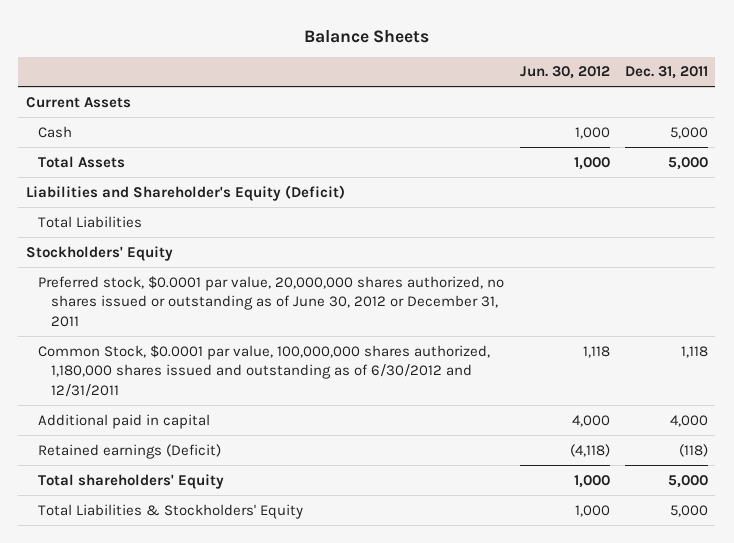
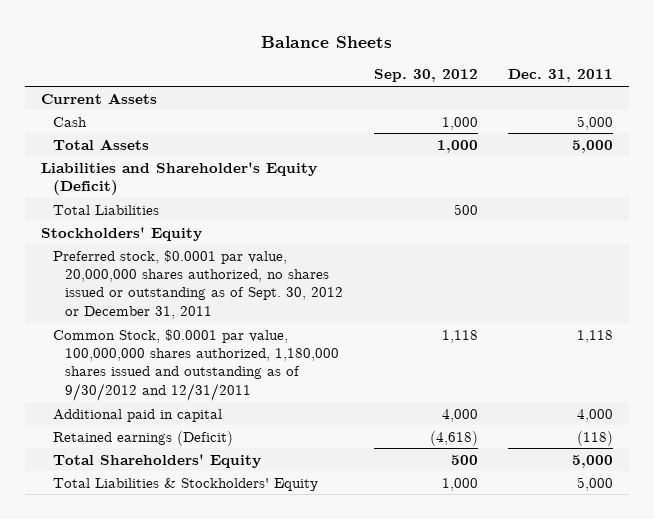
[519,66,610,80] Jun. 30, 2012 -> none
none -> [373,69,478,83] Sep. 30, 2012
[38,275,505,327] Preferred stock, $0.0001 par value, 20,000,000 shares authorized, no shares issued or outstanding as of June 30, 2012 or December 31, 2011 -> [52,249,344,319] Preferred stock, $0.0001 par value, 20,000,000 shares authorized, no shares issued or outstanding as of Sept. 30, 2012 or December 31, 2011
[38,344,491,397] Common Stock, $0.0001 par value, 100,000,000 shares authorized, 1,180,000 shares issued and outstanding as of 6/30/2012 and 12/31/2011 -> [52,328,340,401] Common Stock, $0.0001 par value, 100,000,000 shares authorized, 1,180,000 shares issued and outstanding as of 9/30/2012 and 12/31/2011
[38,473,225,489] Total shareholders' Equity -> [52,453,261,468] Total Shareholders' Equity

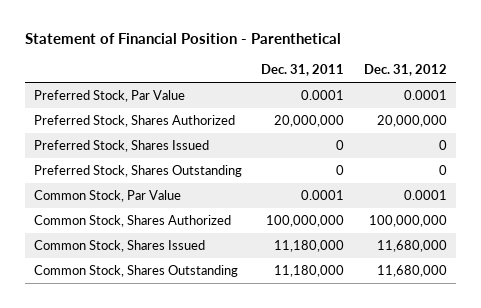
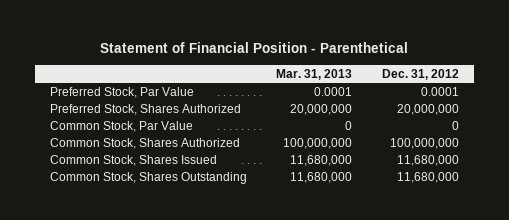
[261,64,345,77] Dec. 31, 2011 -> none
none -> [276,68,353,80] Mar. 31, 2013
[34,140,210,153] Preferred Stock, Shares Issued -> none
[34,165,243,178] Preferred Stock, Shares Outstanding -> none
[403,190,447,201] 0.0001 -> [451,120,459,130] 0

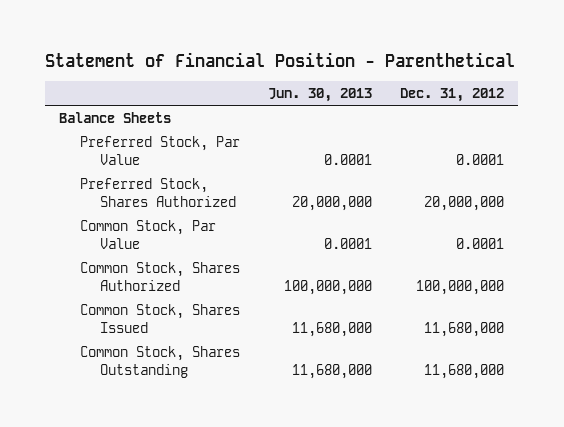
[276,68,353,80] Mar. 31, 2013 -> none
none -> [268,88,373,103] Jun. 30, 2013
none -> [59,111,172,123] Balance Sheets
[451,120,459,130] 0 -> [456,238,505,250] 0.0001

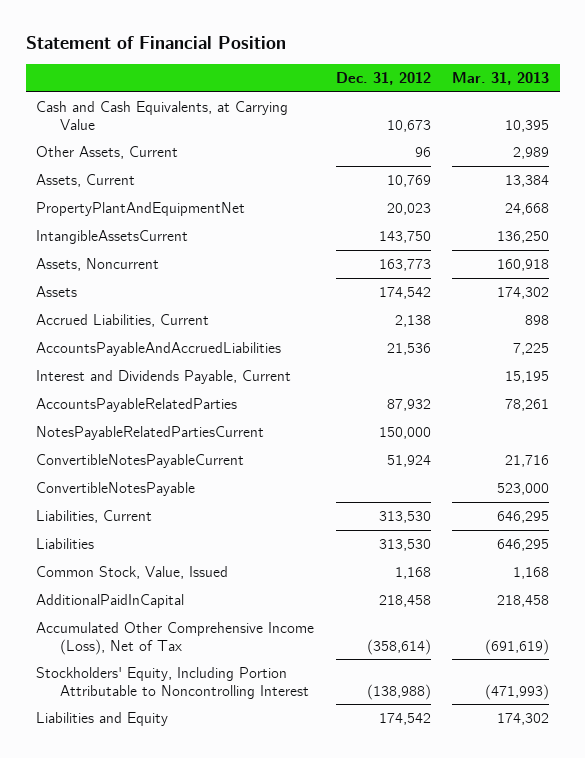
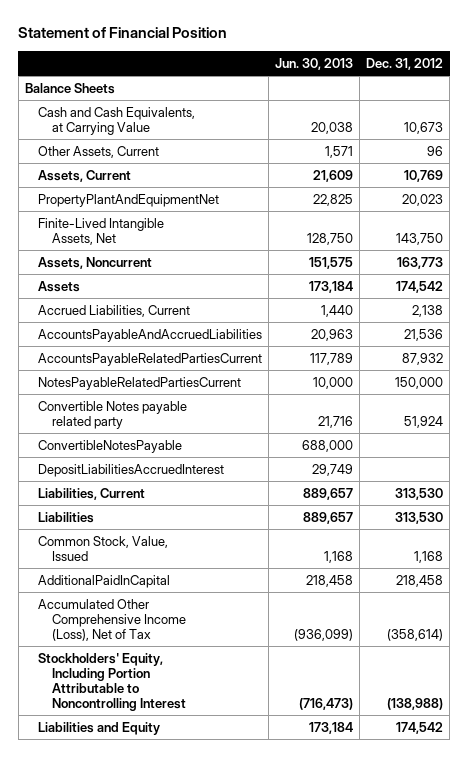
[452,72,550,86] Mar. 31, 2013 -> none
none -> [275,58,354,71] Jun. 30, 2013
none -> [24,82,115,94] Balance Sheets
[36,229,189,244] IntangibleAssetsCurrent -> [38,217,165,245] Finite-Lived Intangible Assets, Net
[36,369,292,384] Interest and Dividends Payable, Current -> none
[36,397,238,412] AccountsPayableRelatedParties -> [38,352,263,366] AccountsPayableRelatedPartiesCurrent
[36,453,245,468] ConvertibleNotesPayableCurrent -> [38,400,188,429] Convertible Notes payable related party
none -> [38,463,225,477] DepositLiabilitiesAccruedInterest

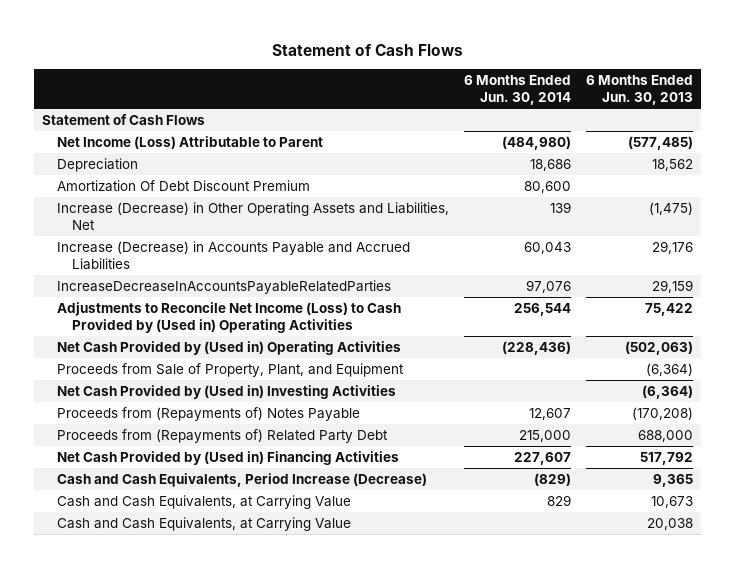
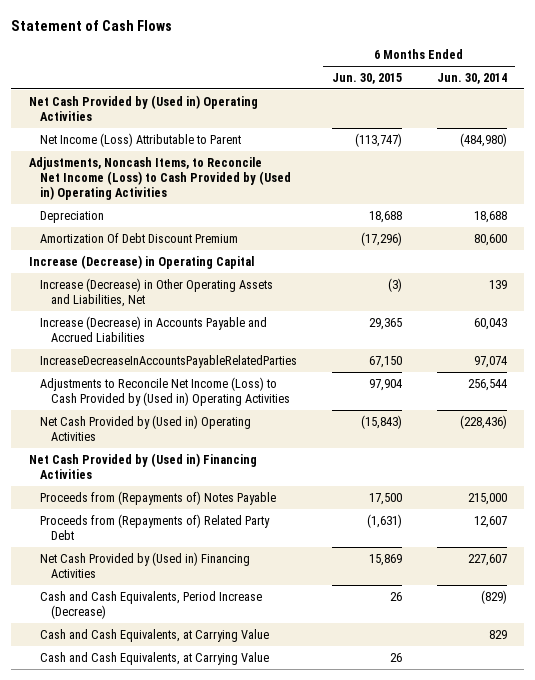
[586,75,694,106] 6 Months Ended Jun. 30, 2013 -> none
none -> [331,73,402,85] Jun. 30, 2015
[42,113,206,125] Statement of Cash Flows -> none
none -> [28,94,258,121] Net Cash Provided by (Used in) Operating Activities
none -> [28,156,291,200] Adjustments, Noncash Items, to Reconcile Net Income (Loss) to Cash Provided by (Used in) Operating Activities
[530,158,572,171] 18,686 -> [473,210,507,223] 18,688
none -> [28,254,254,269] Increase (Decrease) in Operating Capital
[526,279,572,293] 97,076 -> [473,355,507,368] 97,074
[56,362,404,377] Proceeds from Sale of Property, Plant, and Equipment -> none
[56,384,396,399] Net Cash Provided by (Used in) Investing Activities -> [28,452,257,479] Net Cash Provided by (Used in) Financing Activities
[529,407,572,420] 12,607 -> [467,492,507,505] 215,000
[519,429,572,442] 215,000 -> [473,515,507,528] 12,607

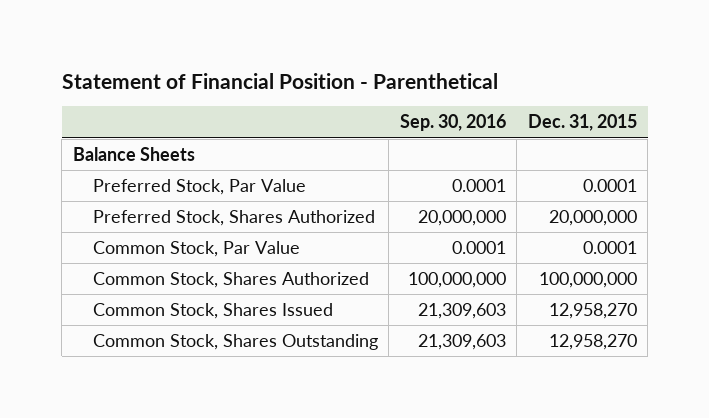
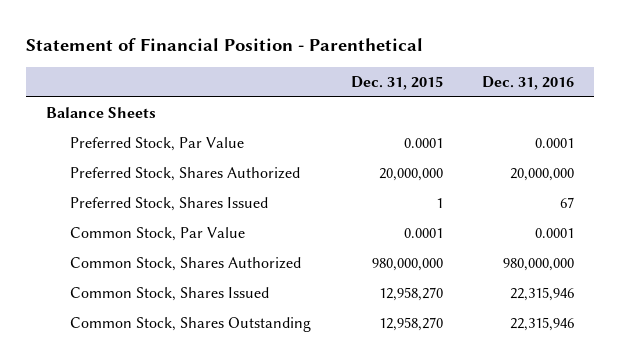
[399,114,506,132] Sep. 30, 2016 -> none
none -> [482,76,575,91] Dec. 31, 2016
none -> [70,197,269,212] Preferred Stock, Shares Issued
[538,271,637,288] 100,000,000 -> [371,258,443,272] 980,000,000

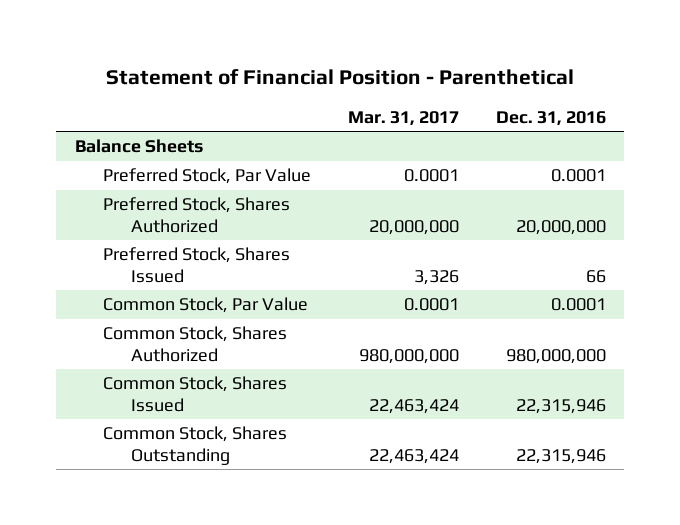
[350,76,443,91] Dec. 31, 2015 -> none
none -> [347,110,459,126] Mar. 31, 2017
[560,197,575,209] 67 -> [585,269,606,283] 66

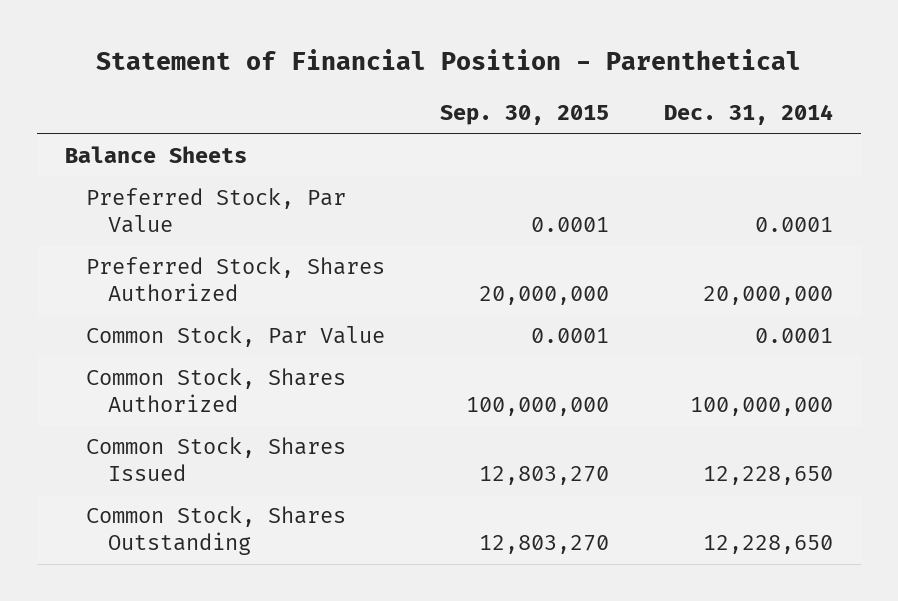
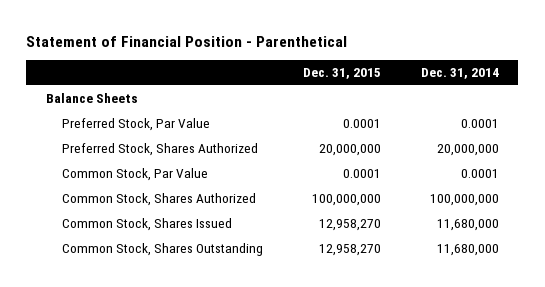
[440,105,610,126] Sep. 30, 2015 -> none
none -> [302,68,381,80] Dec. 31, 2015
[703,466,834,486] 12,228,650 -> [436,219,499,232] 11,680,000
[703,535,834,555] 12,228,650 -> [436,244,499,257] 11,680,000

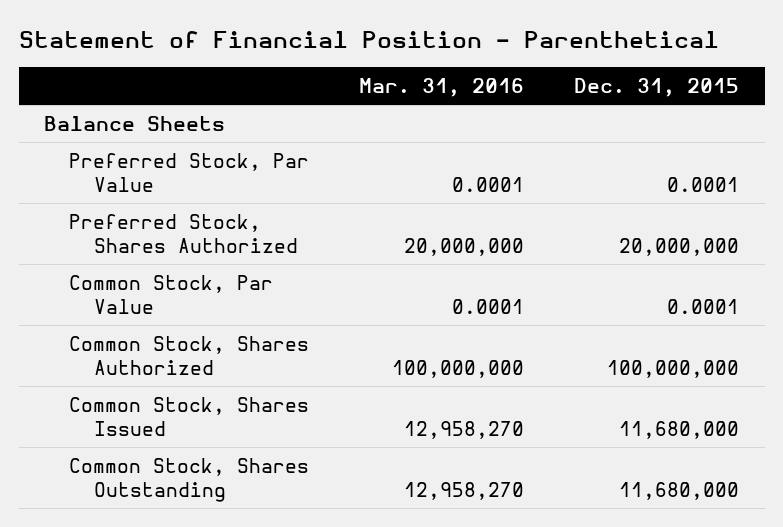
[420,68,499,80] Dec. 31, 2014 -> none
none -> [359,78,525,98] Mar. 31, 2016
[318,219,381,232] 12,958,270 -> [619,421,740,440] 11,680,000
[318,244,381,257] 12,958,270 -> [619,482,740,501] 11,680,000

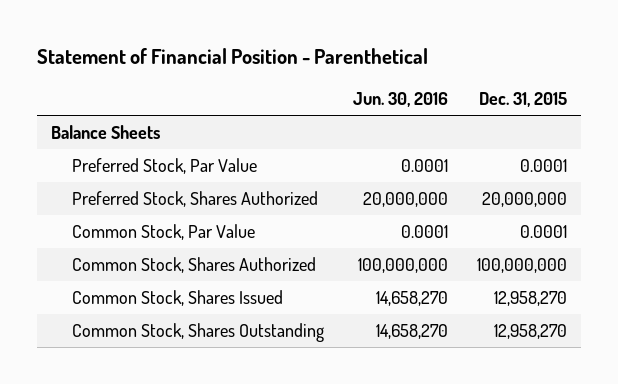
[359,78,525,98] Mar. 31, 2016 -> none
none -> [352,92,448,108] Jun. 30, 2016
[619,421,740,440] 11,680,000 -> [493,290,567,306] 12,958,270
[619,482,740,501] 11,680,000 -> [493,323,567,339] 12,958,270

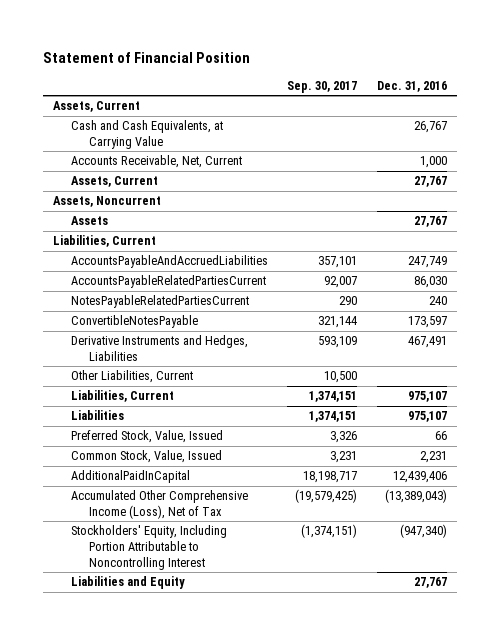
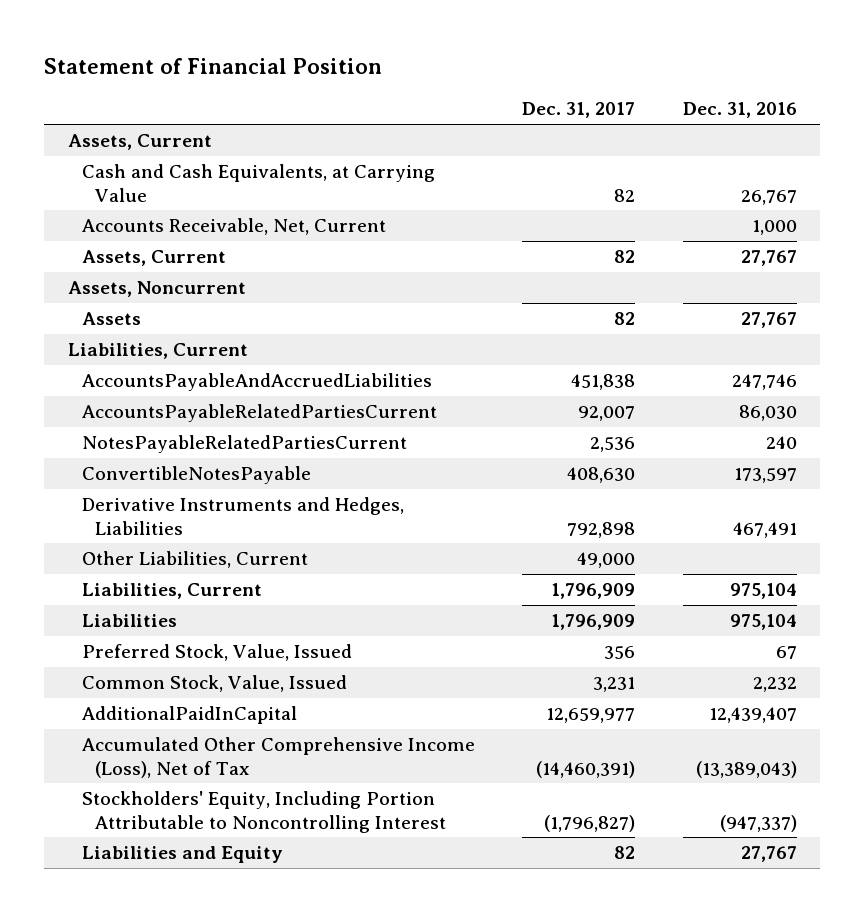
[287,81,358,94] Sep. 30, 2017 -> none
none -> [522,102,636,119] Dec. 31, 2017
[408,256,448,269] 247,749 -> [731,374,797,391] 247,746
[408,391,448,403] 975,107 -> [729,583,797,600] 975,104
[408,411,448,423] 975,107 -> [729,614,797,631] 975,104
[435,431,448,441] 66 -> [775,646,797,660] 67
[420,451,448,464] 2,231 -> [752,677,797,693] 2,232
[393,471,448,484] 12,439,406 -> [708,707,797,724] 12,439,407
[400,524,448,539] (947,340) -> [719,814,797,832] (947,337)

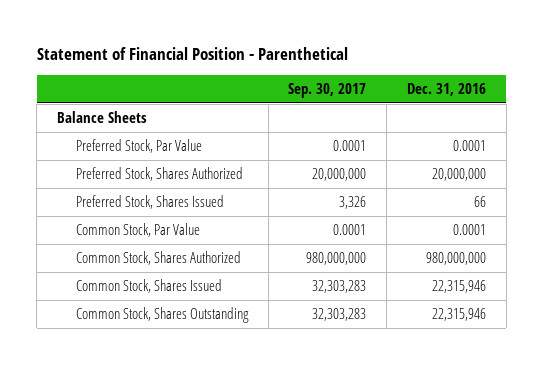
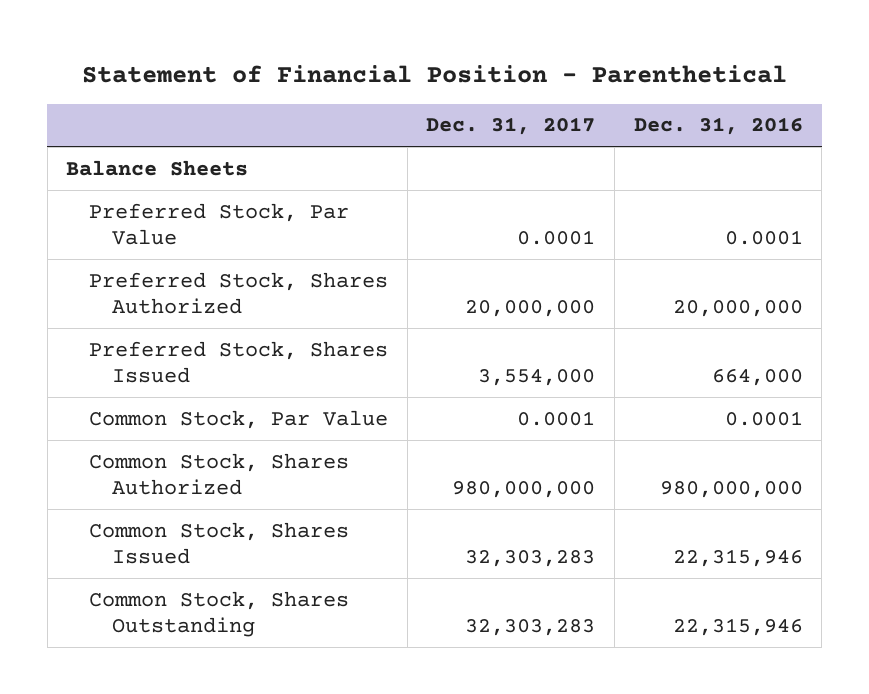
[288,82,367,98] Sep. 30, 2017 -> none
none -> [426,117,596,136] Dec. 31, 2017
[473,196,486,208] 66 -> [711,368,803,386] 664,000

